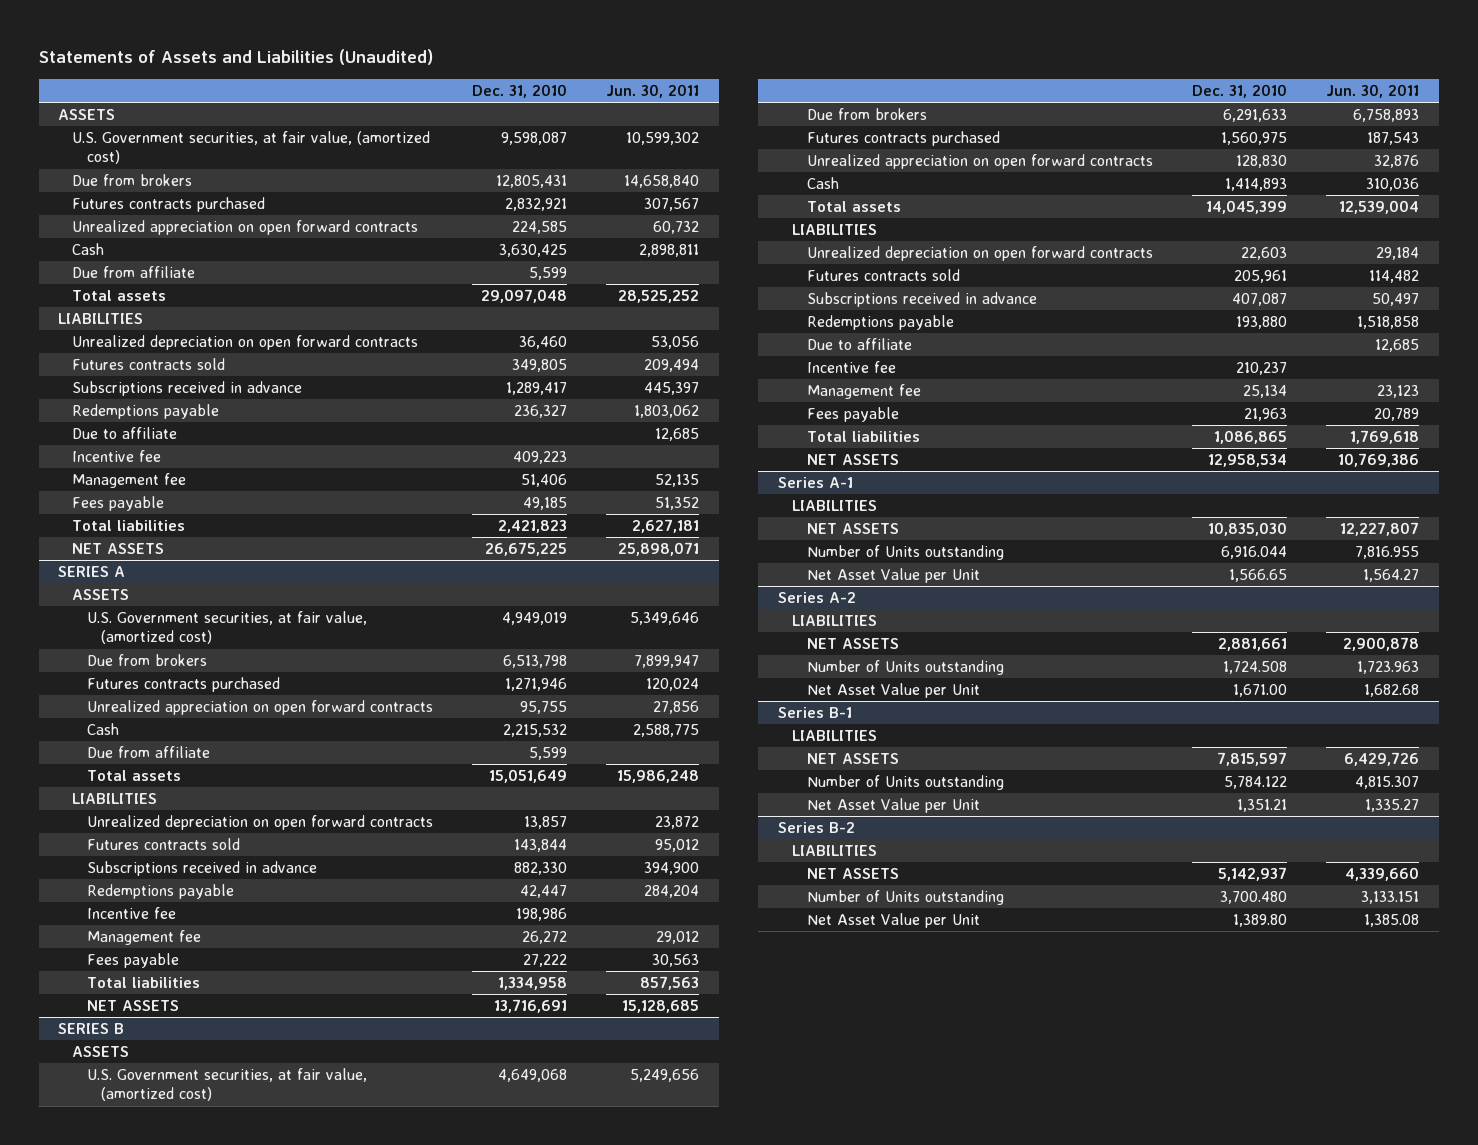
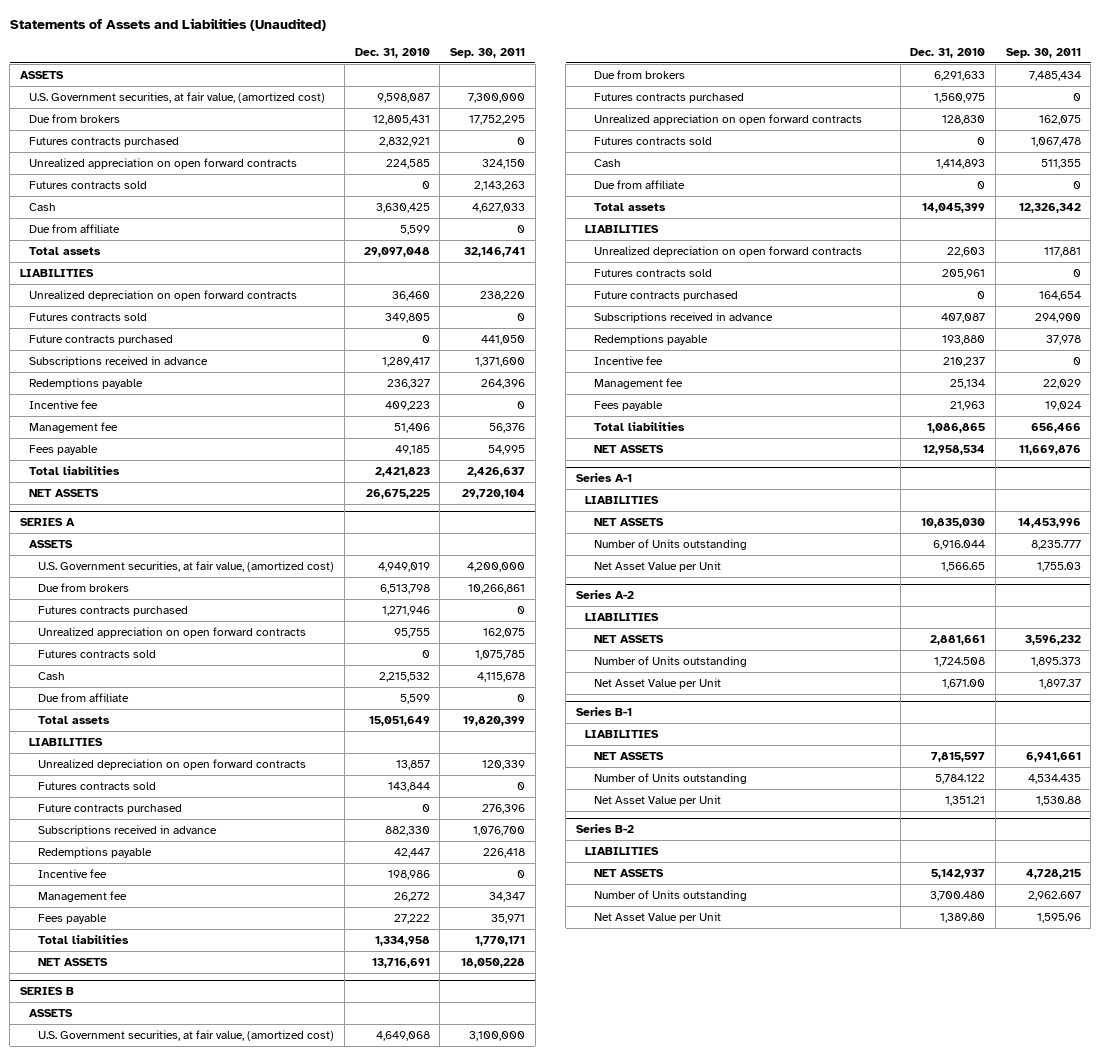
[606,83,700,98] Jun. 30, 2011 -> none
none -> [449,47,525,58] Sep. 30, 2011
none -> [29,180,148,189] Futures contracts sold
none -> [29,334,174,345] Future contracts purchased
[72,427,178,440] Due to affiliate -> none
none -> [38,649,157,658] Futures contracts sold
none -> [38,803,183,814] Future contracts purchased
none -> [593,136,712,145] Futures contracts sold
none -> [593,179,685,189] Due from affiliate
none -> [593,290,738,301] Future contracts purchased
[806,338,912,351] Due to affiliate -> none

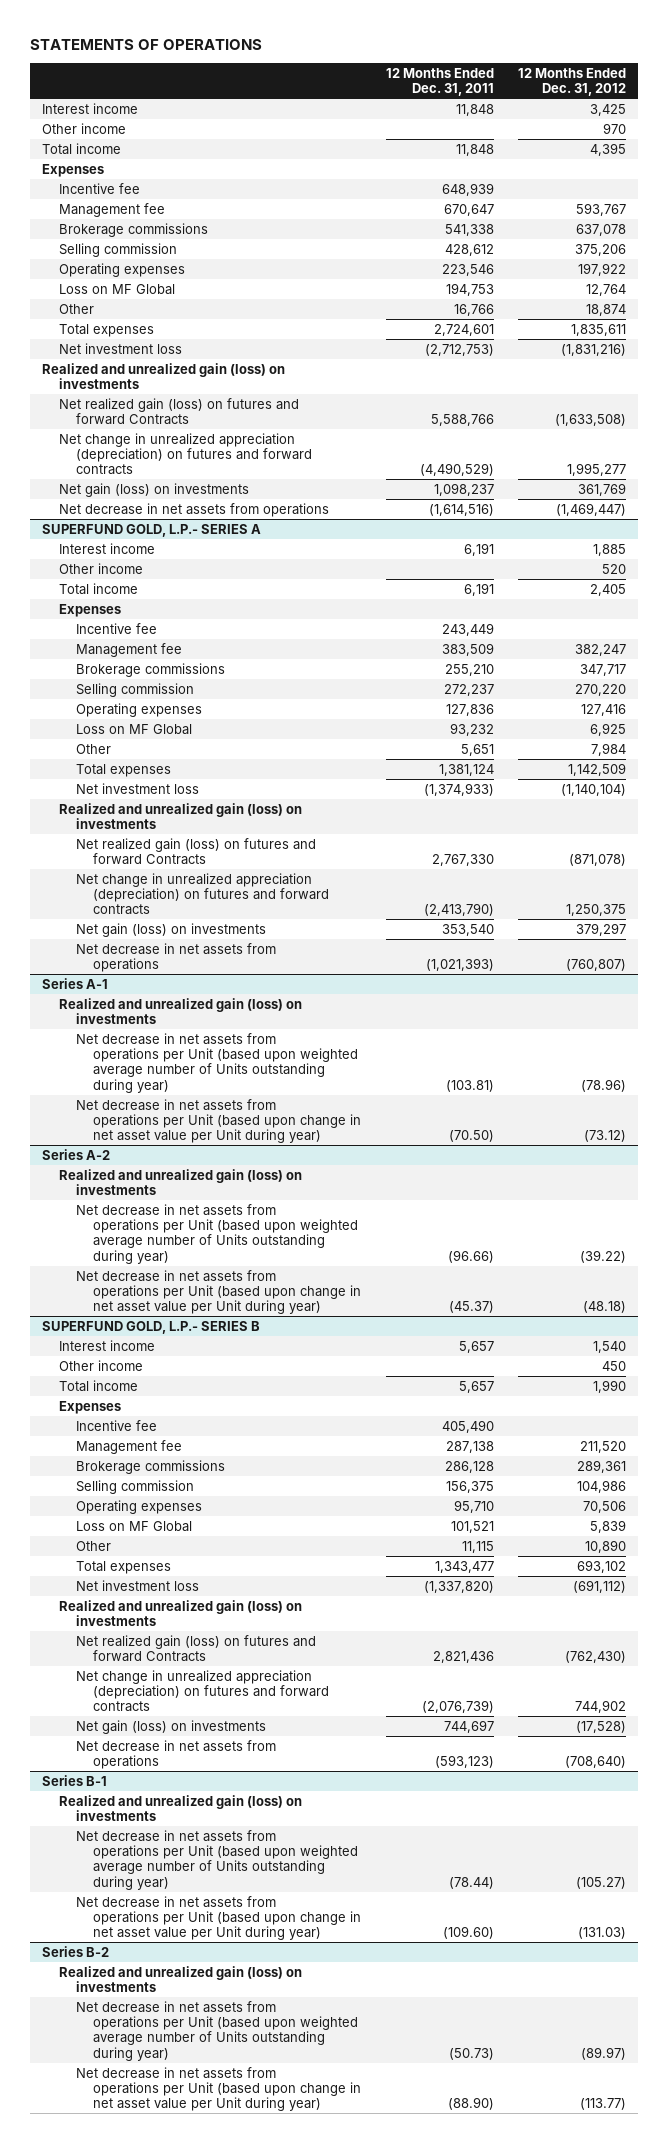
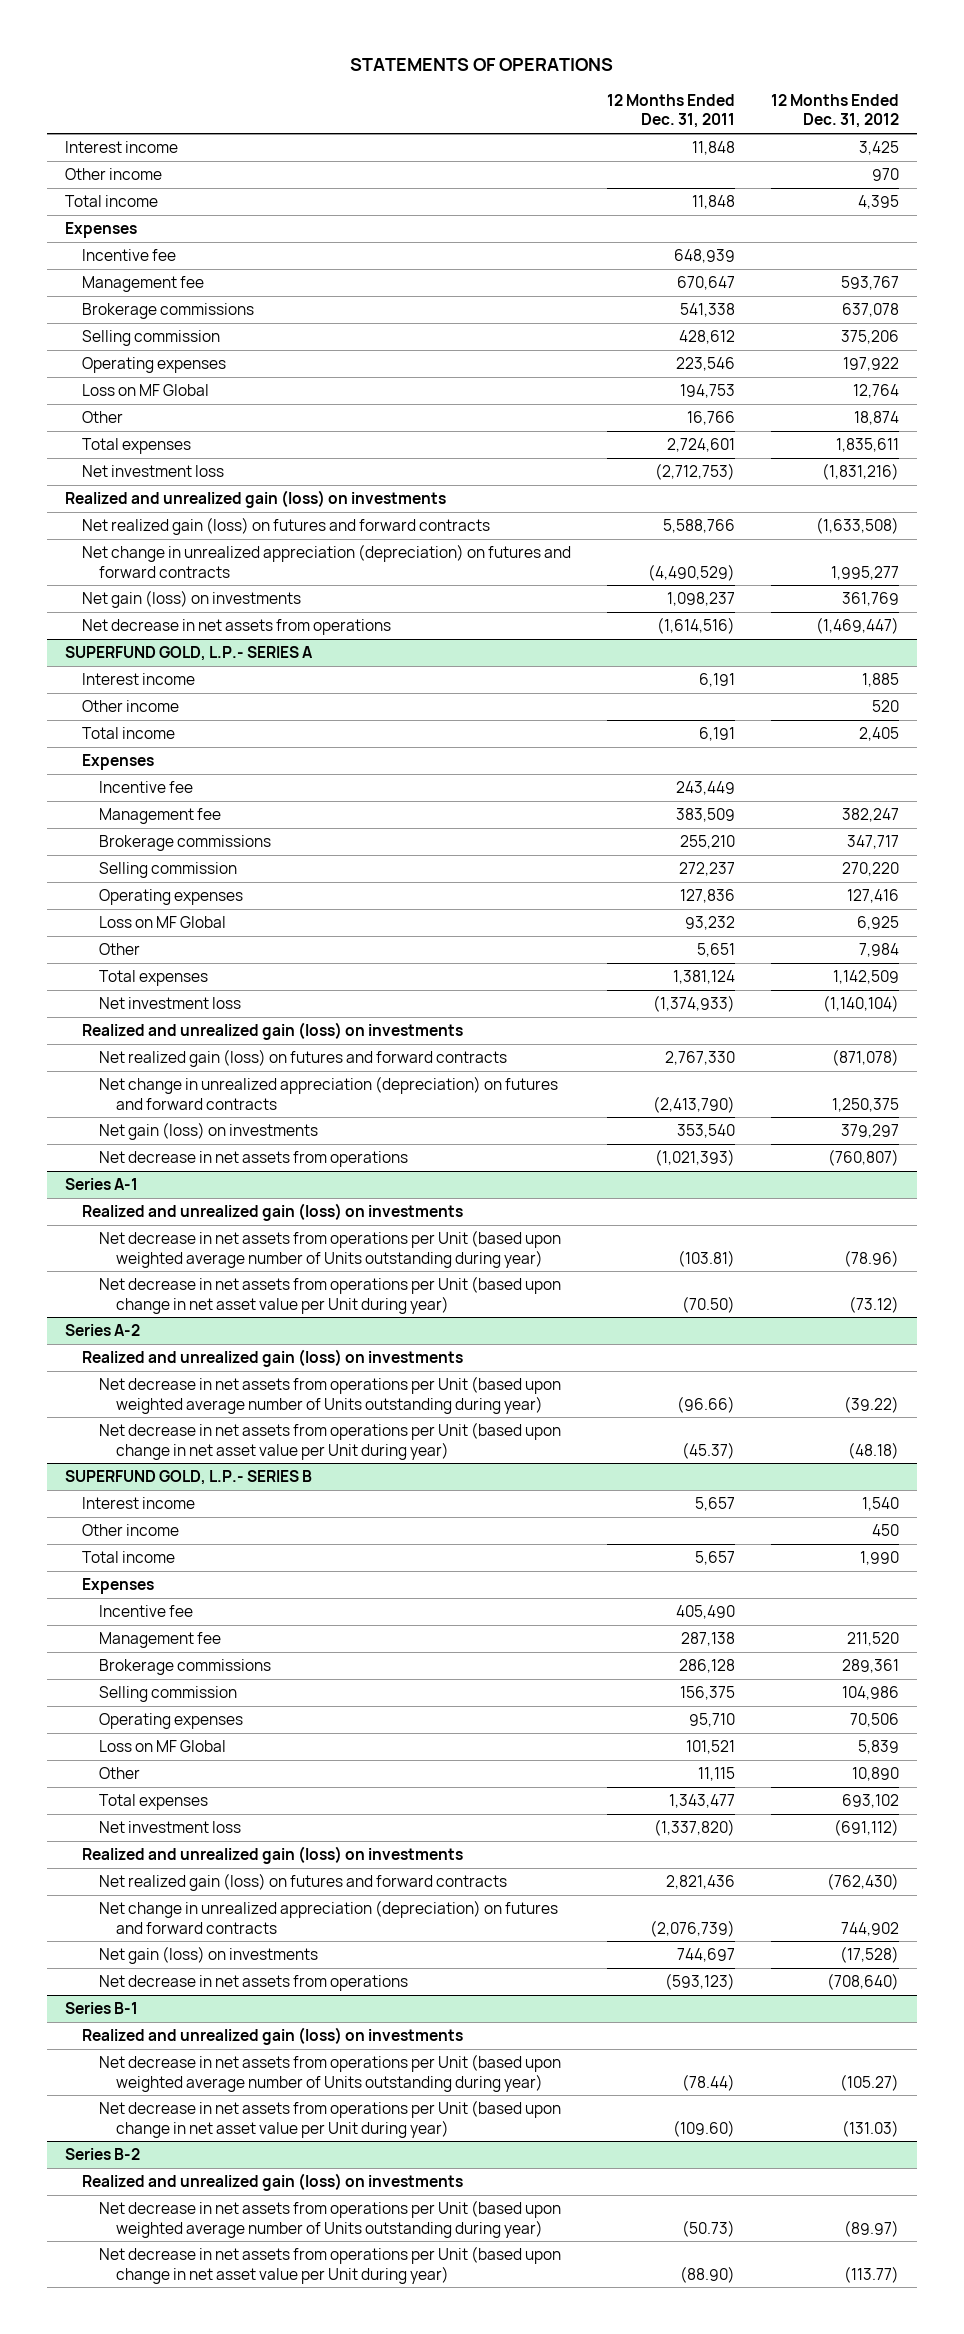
[59,397,300,426] Net realized gain (loss) on futures and forward Contracts -> [82,517,491,536] Net realized gain (loss) on futures and forward contracts
[76,837,317,866] Net realized gain (loss) on futures and forward Contracts -> [99,1049,508,1068] Net realized gain (loss) on futures and forward contracts
[76,1634,317,1663] Net realized gain (loss) on futures and forward Contracts -> [99,1873,508,1892] Net realized gain (loss) on futures and forward contracts

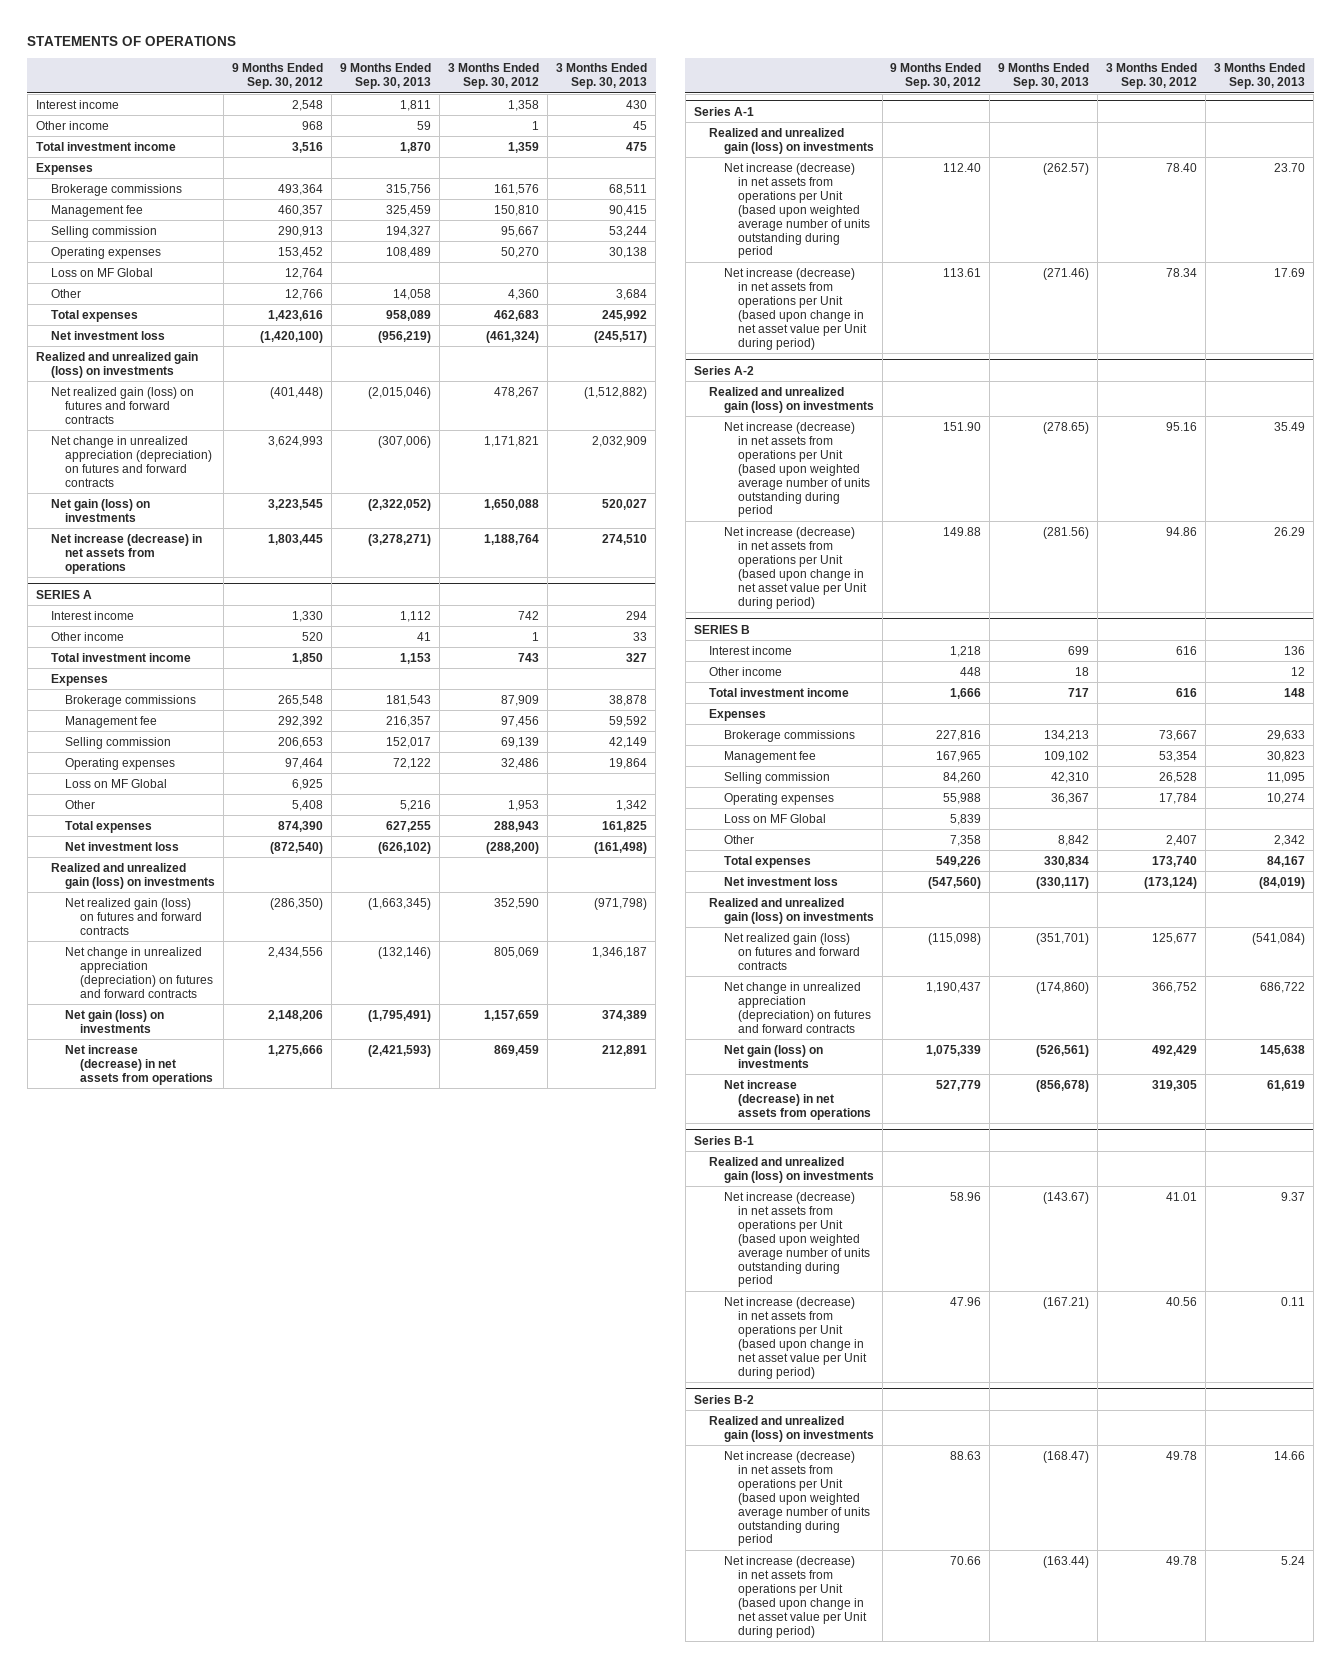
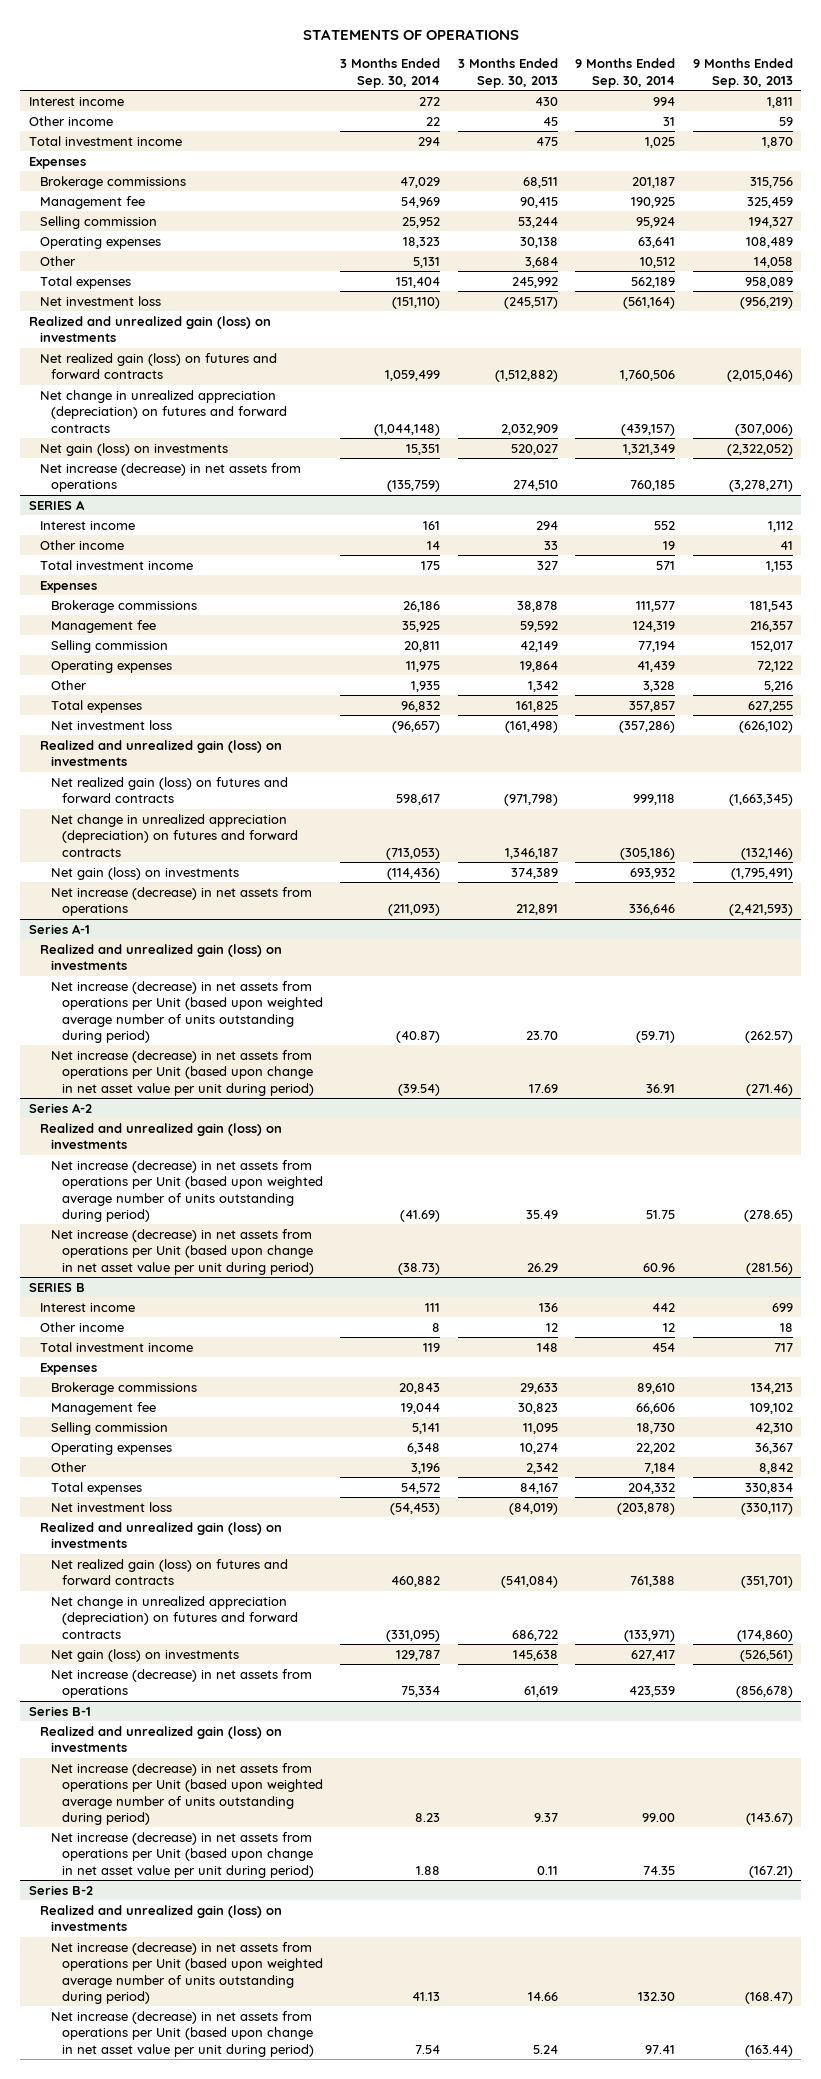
[232,63,324,90] 9 Months Ended Sep. 30, 2012 -> none
[448,63,540,90] 3 Months Ended Sep. 30, 2012 -> none
none -> [340,58,441,88] 3 Months Ended Sep. 30, 2014
none -> [575,58,676,88] 9 Months Ended Sep. 30, 2014
[50,267,153,277] Loss on MF Global -> none
[65,778,168,788] Loss on MF Global -> none
[723,162,871,259] Net increase (decrease) in net assets from operations per Unit (based upon weighted average number of units outstanding during period -> [50,980,323,1044] Net increase (decrease) in net assets from operations per Unit (based upon weighted average number of units outstanding during period)
[723,267,868,350] Net increase (decrease) in net assets from operations per Unit (based upon change in net asset value per Unit during period) -> [50,1049,314,1096] Net increase (decrease) in net assets from operations per Unit (based upon change in net asset value per unit during period)
[723,421,871,518] Net increase (decrease) in net assets from operations per Unit (based upon weighted average number of units outstanding during period -> [50,1159,323,1223] Net increase (decrease) in net assets from operations per Unit (based upon weighted average number of units outstanding during period)
[723,526,868,609] Net increase (decrease) in net assets from operations per Unit (based upon change in net asset value per Unit during period) -> [50,1228,314,1275] Net increase (decrease) in net assets from operations per Unit (based upon change in net asset value per unit during period)
[723,813,826,823] Loss on MF Global -> none
[723,1191,871,1288] Net increase (decrease) in net assets from operations per Unit (based upon weighted average number of units outstanding during period -> [50,1762,323,1826] Net increase (decrease) in net assets from operations per Unit (based upon weighted average number of units outstanding during period)
[723,1296,868,1379] Net increase (decrease) in net assets from operations per Unit (based upon change in net asset value per Unit during period) -> [50,1831,314,1878] Net increase (decrease) in net assets from operations per Unit (based upon change in net asset value per unit during period)
[723,1450,871,1547] Net increase (decrease) in net assets from operations per Unit (based upon weighted average number of units outstanding during period -> [50,1941,323,2005] Net increase (decrease) in net assets from operations per Unit (based upon weighted average number of units outstanding during period)
[723,1555,868,1638] Net increase (decrease) in net assets from operations per Unit (based upon change in net asset value per Unit during period) -> [50,2010,314,2057] Net increase (decrease) in net assets from operations per Unit (based upon change in net asset value per unit during period)

